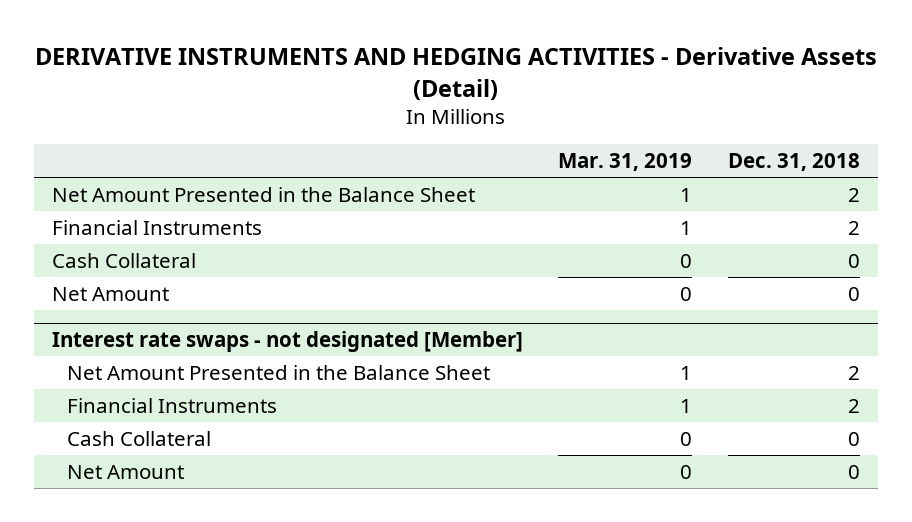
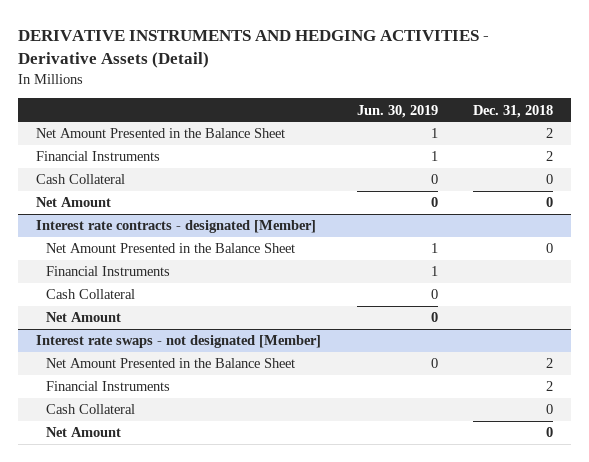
[558,153,693,172] Mar. 31, 2019 -> none
none -> [356,104,438,118] Jun. 30, 2019
none -> [36,220,317,234] Interest rate contracts - designated [Member]
none -> [46,243,296,254] Net Amount Presented in the Balance Sheet
none -> [46,266,171,277] Financial Instruments
none -> [46,289,136,300] Cash Collateral
none -> [46,312,122,323] Net Amount

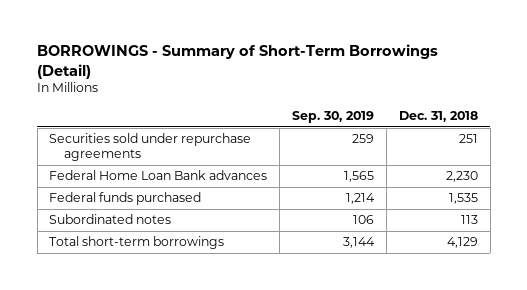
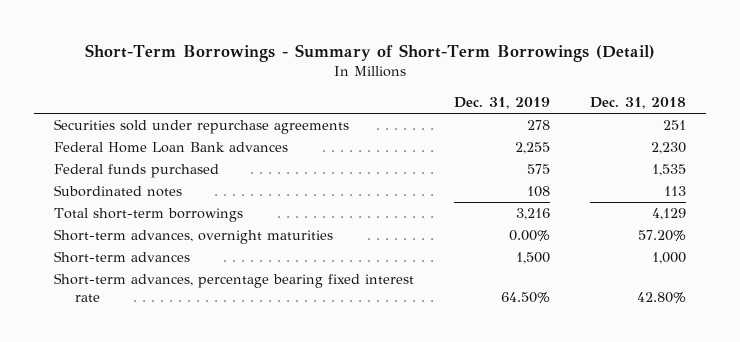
[37,44,439,79] BORROWINGS - Summary of Short-Term Borrowings (Detail) -> [84,43,655,62] Short-Term Borrowings - Summary of Short-Term Borrowings (Detail)
[292,111,375,124] Sep. 30, 2019 -> none
none -> [453,96,550,109] Dec. 31, 2019
none -> [54,229,334,245] Short-term advances, overnight maturities
none -> [54,251,191,264] Short-term advances
none -> [54,273,415,303] Short-term advances, percentage bearing fixed interest rate

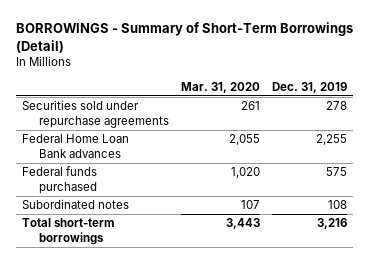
[84,43,655,62] Short-Term Borrowings - Summary of Short-Term Borrowings (Detail) -> [15,22,353,53] BORROWINGS - Summary of Short-Term Borrowings (Detail)
[589,96,686,109] Dec. 31, 2018 -> none
none -> [180,81,260,93] Mar. 31, 2020
[54,229,334,245] Short-term advances, overnight maturities -> none
[54,251,191,264] Short-term advances -> none
[54,273,415,303] Short-term advances, percentage bearing fixed interest rate -> none

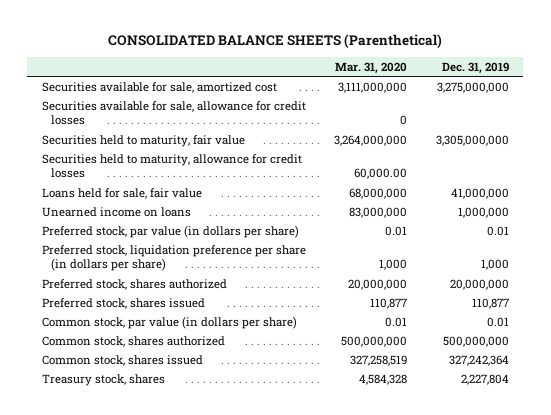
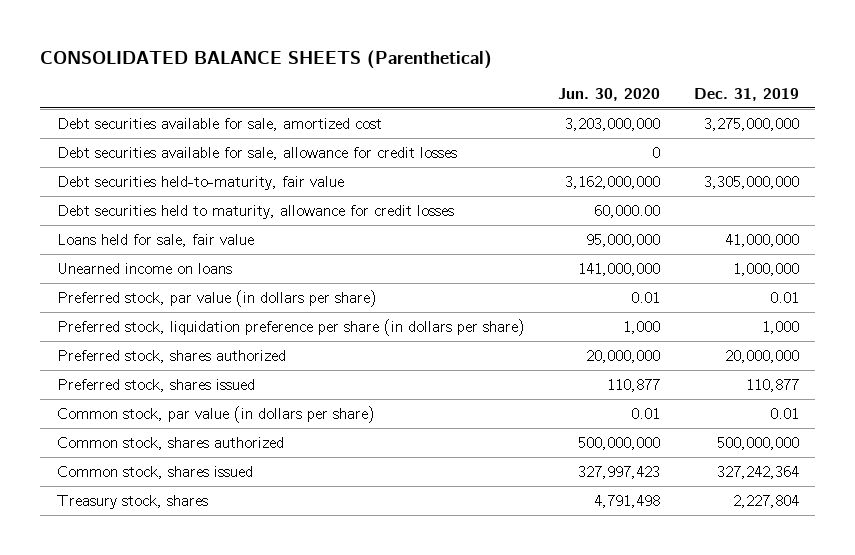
[335,61,408,74] Mar. 31, 2020 -> none
none -> [558,87,661,101] Jun. 30, 2020
[41,81,277,93] Securities available for sale, amortized cost -> [56,117,382,131] Debt securities available for sale, amortized cost
[41,100,306,126] Securities available for sale, allowance for credit losses -> [56,146,457,160] Debt securities available for sale, allowance for credit losses
[41,134,245,147] Securities held to maturity, fair value -> [56,175,344,190] Debt securities held-to-maturity, fair value
[41,153,302,179] Securities held to maturity, allowance for credit losses -> [56,204,454,219] Debt securities held to maturity, allowance for credit losses

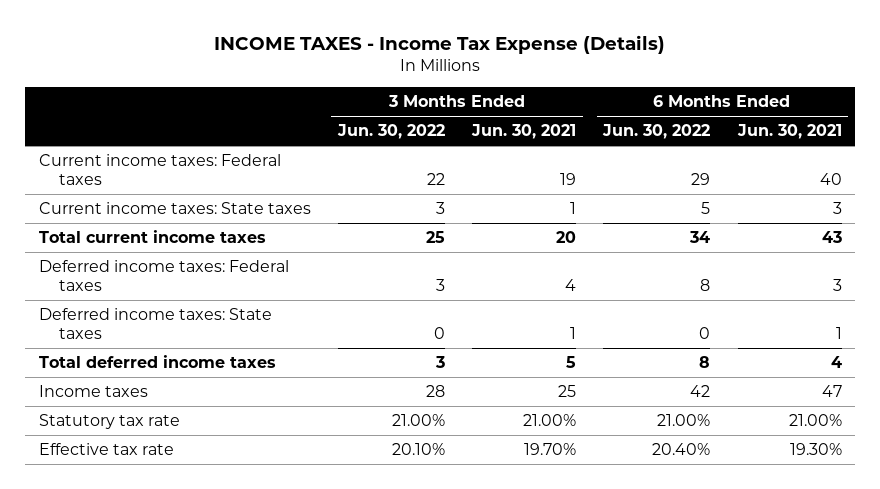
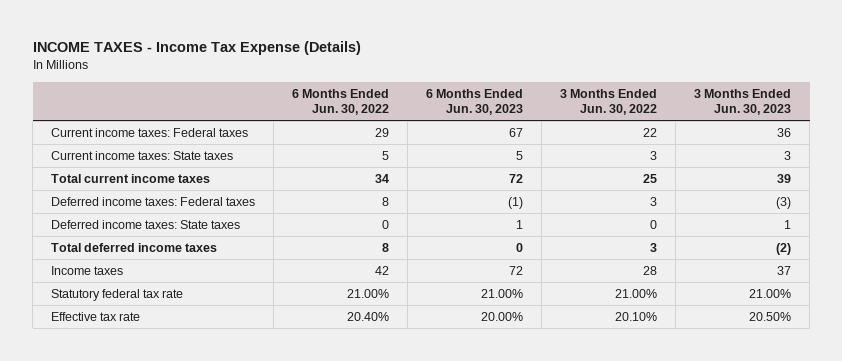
[471,124,577,140] Jun. 30, 2021 -> none
[736,124,842,140] Jun. 30, 2021 -> none
none -> [426,88,524,116] 6 Months Ended Jun. 30, 2023
none -> [694,88,792,116] 3 Months Ended Jun. 30, 2023
[38,414,180,430] Statutory tax rate -> [51,288,184,301] Statutory federal tax rate

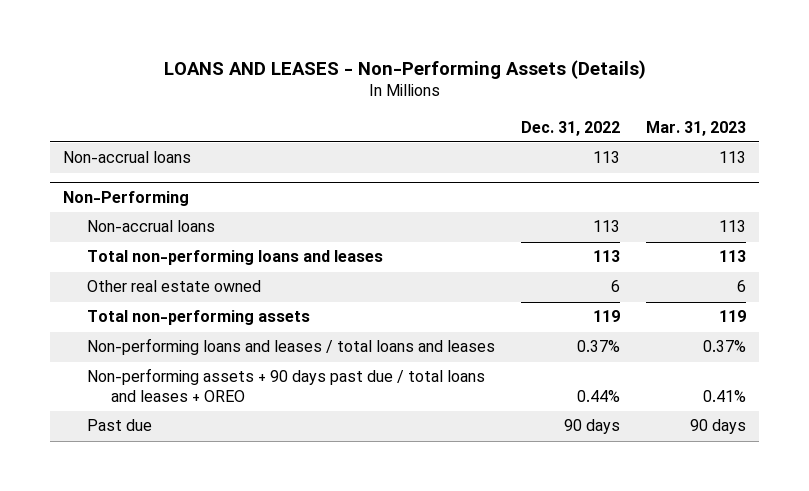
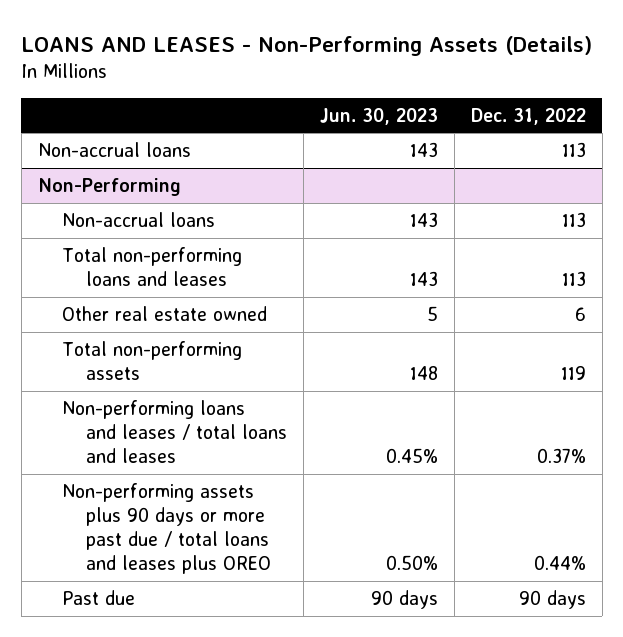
[646,120,747,136] Mar. 31, 2023 -> none
none -> [319,107,438,125] Jun. 30, 2023
[87,368,486,402] Non-performing assets + 90 days past due / total loans and leases + OREO -> [61,483,271,574] Non-performing assets plus 90 days or more past due / total loans and leases plus OREO

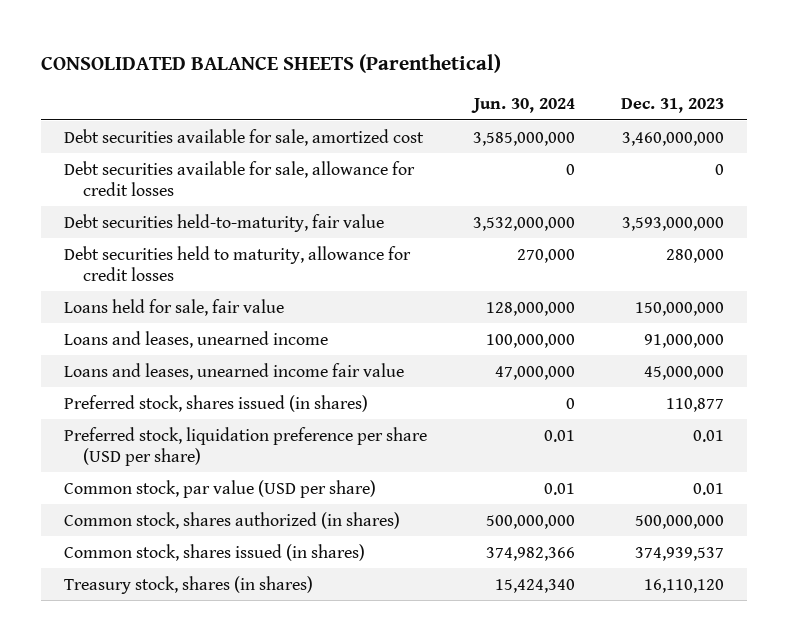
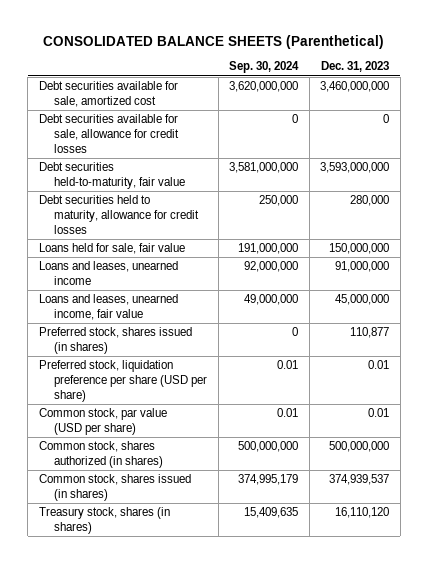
[471,98,576,114] Jun. 30, 2024 -> none
none -> [229,61,300,74] Sep. 30, 2024
[64,362,405,380] Loans and leases, unearned income fair value -> [38,294,178,321] Loans and leases, unearned income, fair value

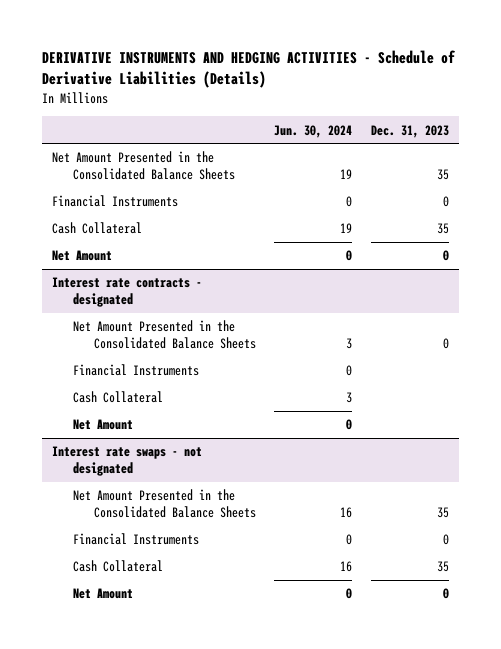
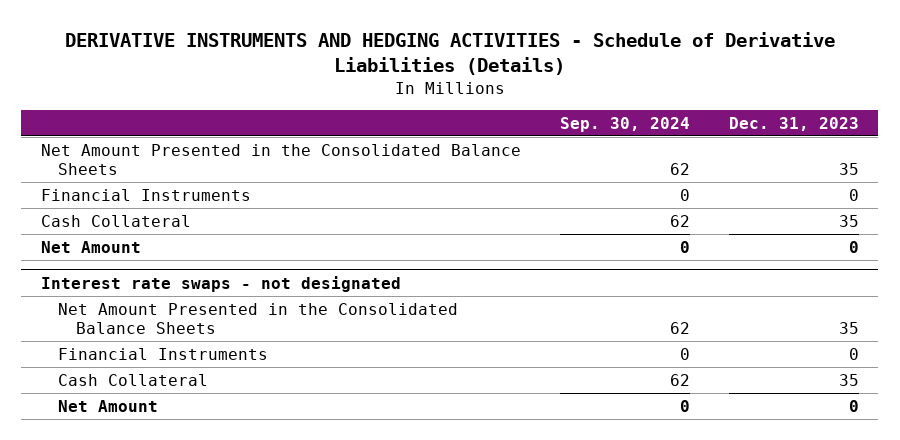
[274,124,353,138] Jun. 30, 2024 -> none
none -> [559,116,690,132] Sep. 30, 2024
[51,277,202,307] Interest rate contracts - designated -> none
[72,320,256,349] Net Amount Presented in the Consolidated Balance Sheets -> none
[72,364,199,377] Financial Instruments -> none
[72,391,163,404] Cash Collateral -> none
[72,419,133,431] Net Amount -> none

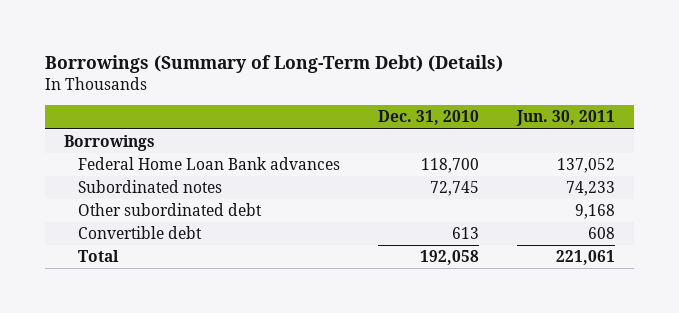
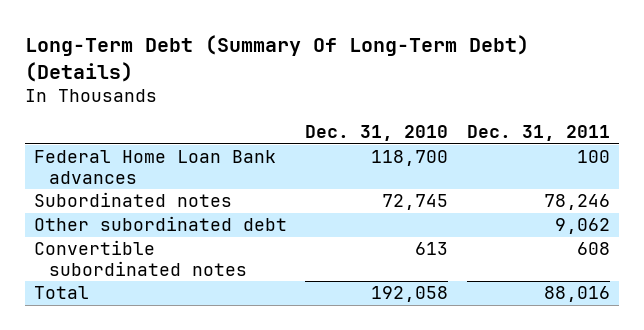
[45,55,504,74] Borrowings (Summary of Long-Term Debt) (Details) -> [25,34,530,82] Long-Term Debt (Summary Of Long-Term Debt) (Details)
[515,110,615,127] Jun. 30, 2011 -> none
none -> [466,124,610,141] Dec. 31, 2011
[64,135,156,152] Borrowings -> none
[77,226,202,240] Convertible debt -> [34,240,247,276] Convertible subordinated notes

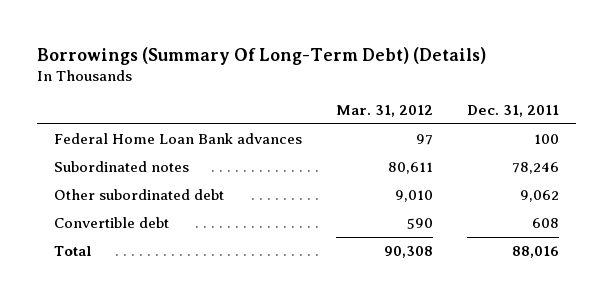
[25,34,530,82] Long-Term Debt (Summary Of Long-Term Debt) (Details) -> [37,46,487,65] Borrowings (Summary Of Long-Term Debt) (Details)
[305,124,449,141] Dec. 31, 2010 -> none
none -> [336,105,434,118] Mar. 31, 2012
[34,240,247,276] Convertible subordinated notes -> [54,216,170,228] Convertible debt

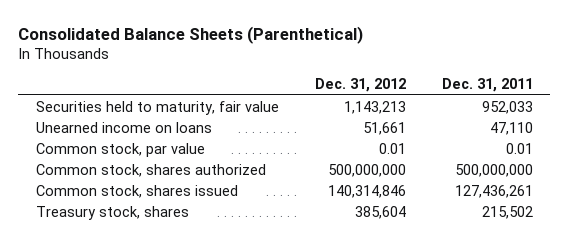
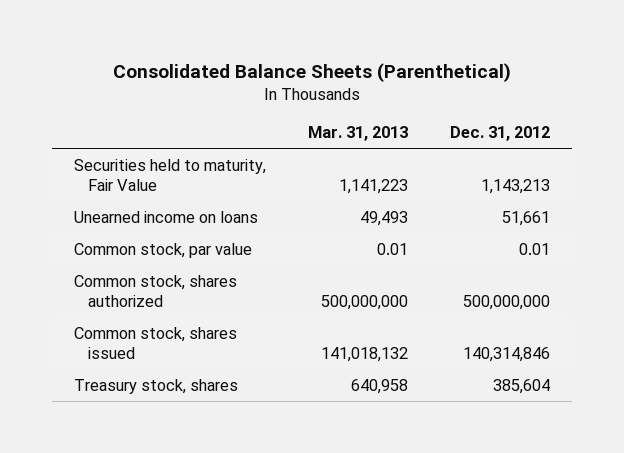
[441,78,533,93] Dec. 31, 2011 -> none
none -> [307,126,408,142] Mar. 31, 2013
[35,100,279,115] Securities held to maturity, fair value -> [73,158,266,191] Securities held to maturity, Fair Value

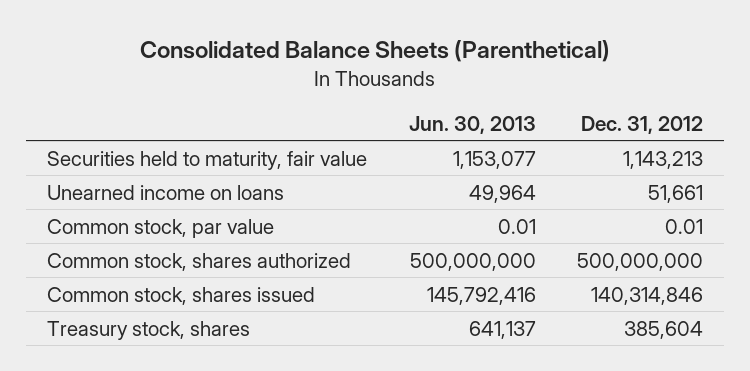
[307,126,408,142] Mar. 31, 2013 -> none
none -> [408,115,536,134] Jun. 30, 2013
[73,158,266,191] Securities held to maturity, Fair Value -> [47,150,368,170] Securities held to maturity, fair value

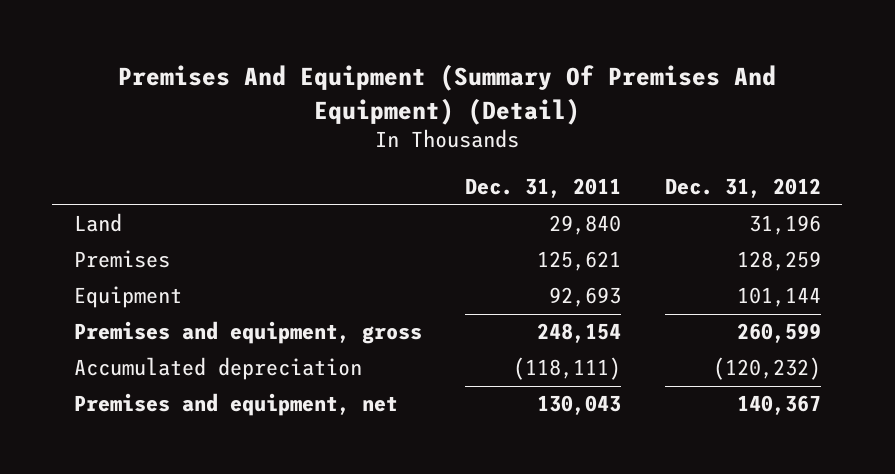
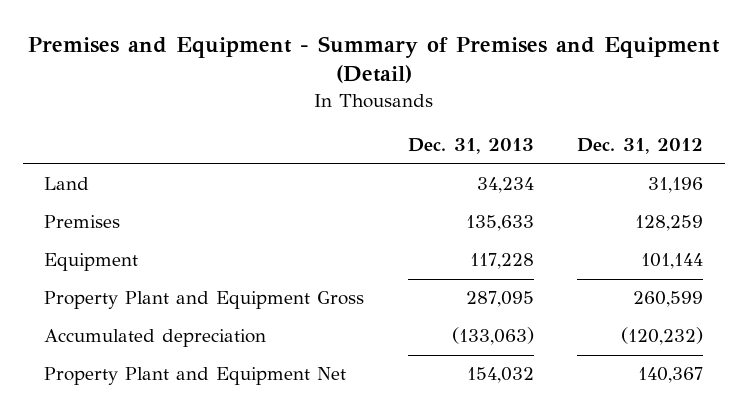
[118,64,777,125] Premises And Equipment (Summary Of Premises And Equipment) (Detail) -> [27,35,720,84] Premises and Equipment - Summary of Premises and Equipment (Detail)
[465,178,622,199] Dec. 31, 2011 -> none
none -> [407,138,534,155] Dec. 31, 2013
[73,321,422,345] Premises and equipment, gross -> [44,291,365,310] Property Plant and Equipment Gross
[73,393,398,417] Premises and equipment, net -> [44,367,347,386] Property Plant and Equipment Net

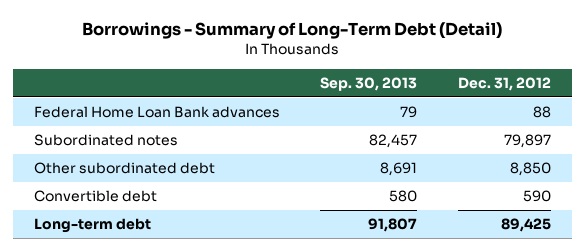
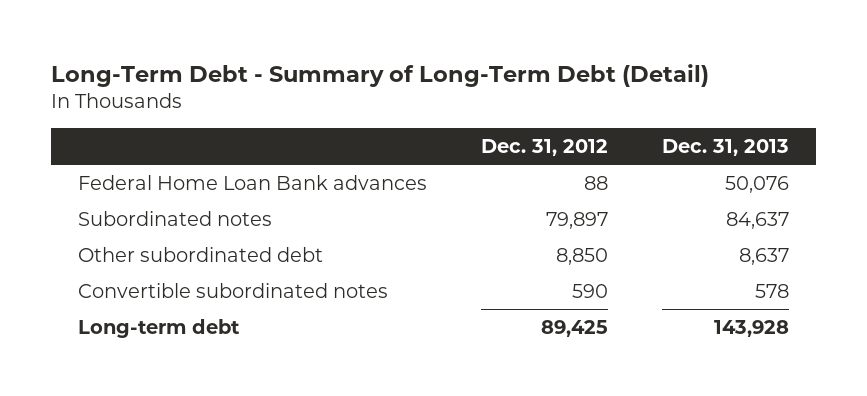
[82,22,503,40] Borrowings - Summary of Long-Term Debt (Detail) -> [51,63,710,87] Long-Term Debt - Summary of Long-Term Debt (Detail)
[320,76,418,91] Sep. 30, 2013 -> none
none -> [661,138,789,156] Dec. 31, 2013
[33,190,157,203] Convertible debt -> [78,282,389,298] Convertible subordinated notes

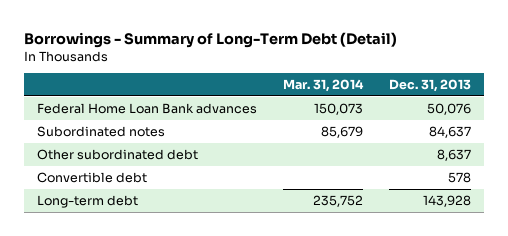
[51,63,710,87] Long-Term Debt - Summary of Long-Term Debt (Detail) -> [23,31,397,48] Borrowings - Summary of Long-Term Debt (Detail)
[481,138,609,156] Dec. 31, 2012 -> none
none -> [282,79,364,93] Mar. 31, 2014
[78,282,389,298] Convertible subordinated notes -> [36,171,147,183] Convertible debt

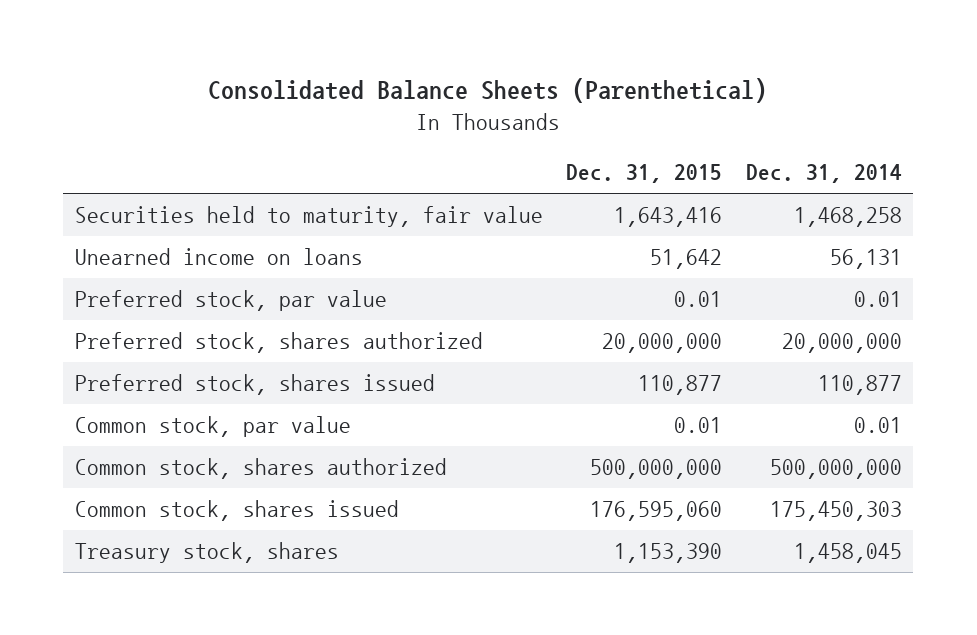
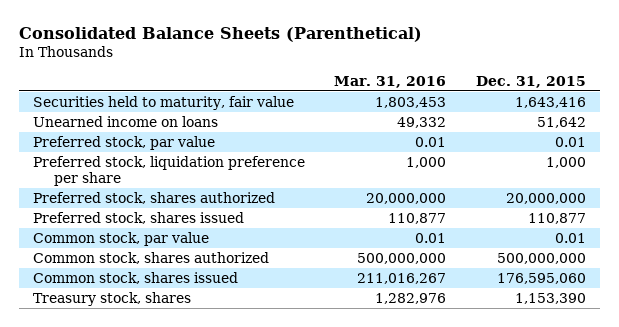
[745,164,902,184] Dec. 31, 2014 -> none
none -> [334,75,447,88] Mar. 31, 2016
none -> [33,156,306,186] Preferred stock, liquidation preference per share

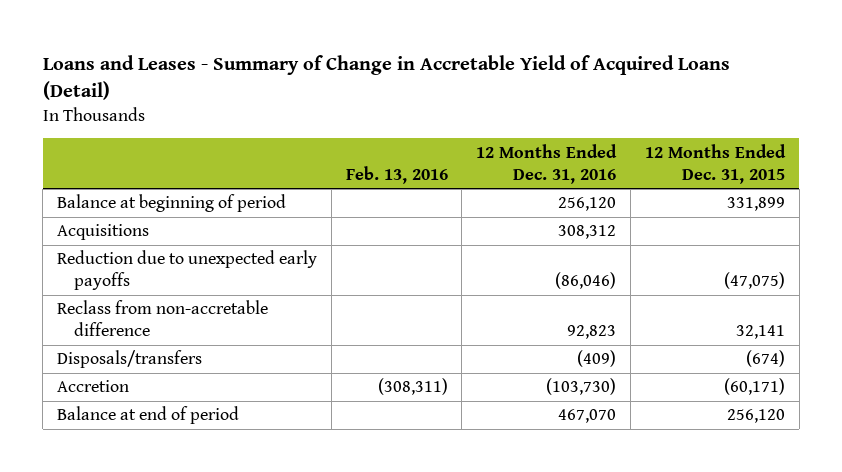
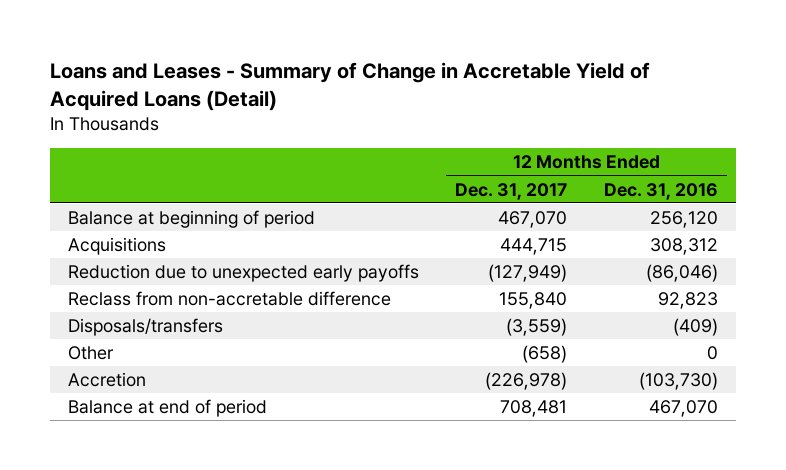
[345,165,448,184] Feb. 13, 2016 -> none
[644,143,786,184] 12 Months Ended Dec. 31, 2015 -> none
none -> [455,182,568,200] Dec. 31, 2017
none -> [68,346,115,361] Other

